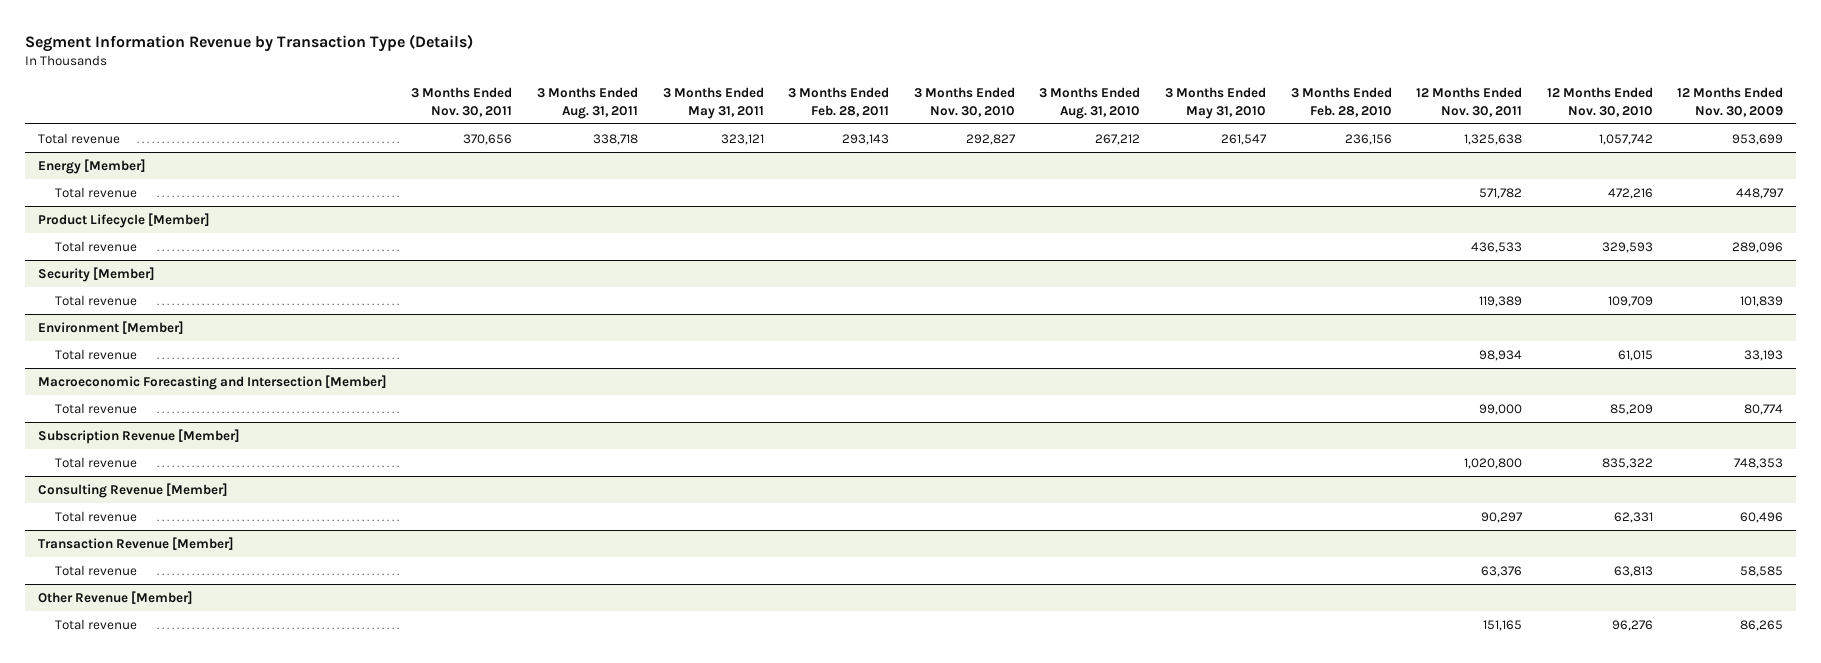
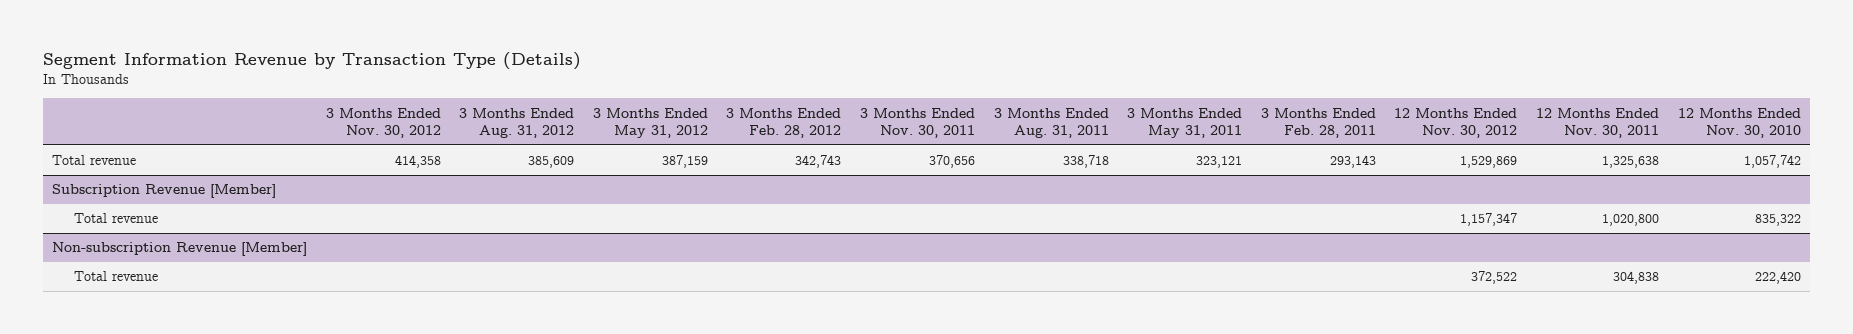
[913,87,1015,117] 3 Months Ended Nov. 30, 2010 -> none
[1039,87,1141,119] 3 Months Ended Aug. 31, 2010 -> none
[1165,87,1267,119] 3 Months Ended May 31, 2010 -> none
[1290,87,1392,117] 3 Months Ended Feb. 28, 2010 -> none
[1677,87,1784,117] 12 Months Ended Nov. 30, 2009 -> none
none -> [325,107,441,139] 3 Months Ended Nov. 30, 2012
none -> [459,107,575,139] 3 Months Ended Aug. 31, 2012
none -> [592,107,708,139] 3 Months Ended May 31, 2012
none -> [726,107,842,139] 3 Months Ended Feb. 28, 2012
none -> [1394,107,1518,139] 12 Months Ended Nov. 30, 2012
[37,159,146,175] Energy [Member] -> none
[55,187,138,199] Total revenue -> none
[37,213,210,229] Product Lifecycle [Member] -> none
[55,241,138,253] Total revenue -> none
[37,267,155,283] Security [Member] -> none
[55,295,138,307] Total revenue -> none
[37,321,184,335] Environment [Member] -> none
[55,349,138,361] Total revenue -> none
[37,375,387,391] Macroeconomic Forecasting and Intersection [Member] -> none
[55,403,138,415] Total revenue -> none
[37,483,228,499] Consulting Revenue [Member] -> none
[37,537,234,551] Transaction Revenue [Member] -> none
[55,565,138,577] Total revenue -> none
[37,591,193,605] Other Revenue [Member] -> none
[55,619,138,631] Total revenue -> none
none -> [52,242,308,257] Non-subscription Revenue [Member]
[1481,512,1524,524] 90,297 -> [1613,271,1660,285] 304,838
[1613,512,1653,524] 62,331 -> [1754,271,1801,285] 222,420

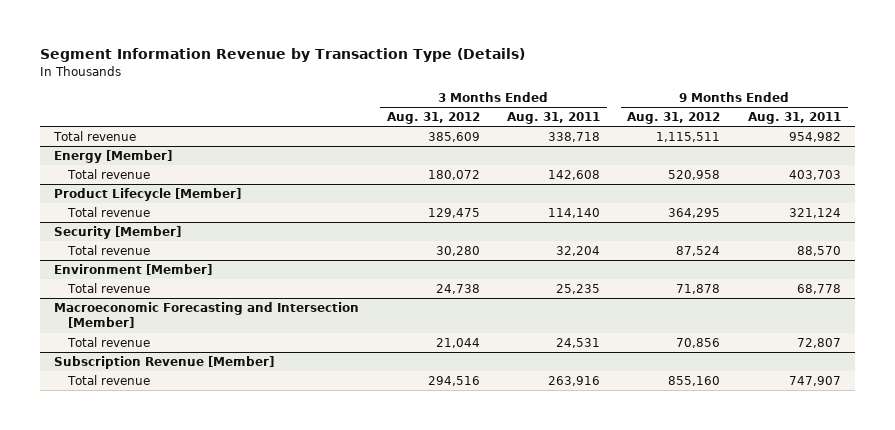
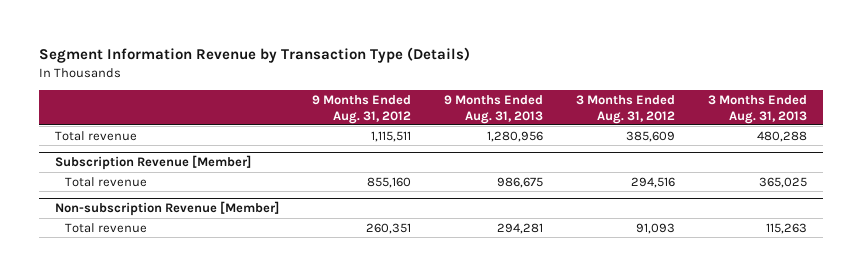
[506,112,600,125] Aug. 31, 2011 -> none
[747,112,841,125] Aug. 31, 2011 -> none
none -> [443,95,543,124] 9 Months Ended Aug. 31, 2013
none -> [707,95,807,124] 3 Months Ended Aug. 31, 2013
[54,150,173,164] Energy [Member] -> none
[67,169,151,180] Total revenue -> none
[54,188,242,202] Product Lifecycle [Member] -> none
[67,207,151,218] Total revenue -> none
[54,226,182,240] Security [Member] -> none
[67,245,151,256] Total revenue -> none
[54,264,213,276] Environment [Member] -> none
[67,283,151,294] Total revenue -> none
[54,302,360,329] Macroeconomic Forecasting and Intersection [Member] -> none
[67,337,151,348] Total revenue -> none
none -> [55,201,280,217] Non-subscription Revenue [Member]
none -> [65,222,148,233] Total revenue

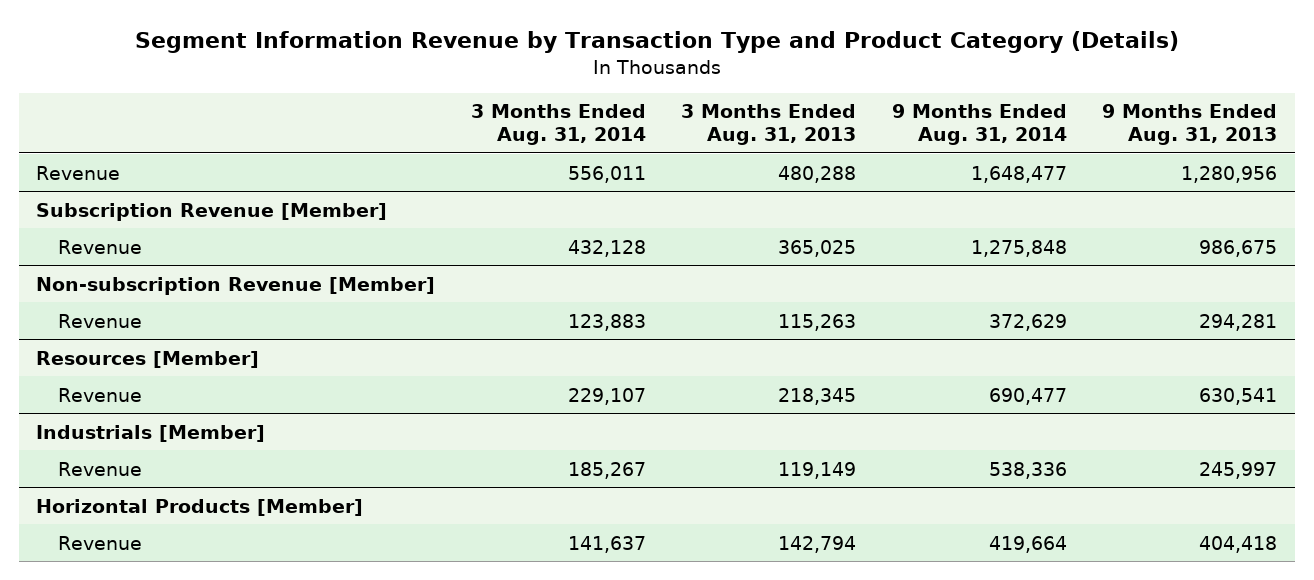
[38,47,470,64] Segment Information Revenue by Transaction Type (Details) -> [134,31,1179,54] Segment Information Revenue by Transaction Type and Product Category (Details)
[312,95,412,124] 9 Months Ended Aug. 31, 2012 -> none
[575,95,675,124] 3 Months Ended Aug. 31, 2012 -> none
none -> [470,104,646,146] 3 Months Ended Aug. 31, 2014
none -> [891,104,1067,146] 9 Months Ended Aug. 31, 2014
[55,130,138,141] Total revenue -> [36,165,121,180] Revenue
[65,176,148,187] Total revenue -> [58,239,143,254] Revenue
[65,222,148,233] Total revenue -> [58,313,143,328] Revenue
none -> [36,350,260,368] Resources [Member]
none -> [58,387,143,402] Revenue
none -> [36,424,266,442] Industrials [Member]
none -> [58,461,143,476] Revenue
none -> [36,498,364,516] Horizontal Products [Member]
none -> [58,535,143,550] Revenue

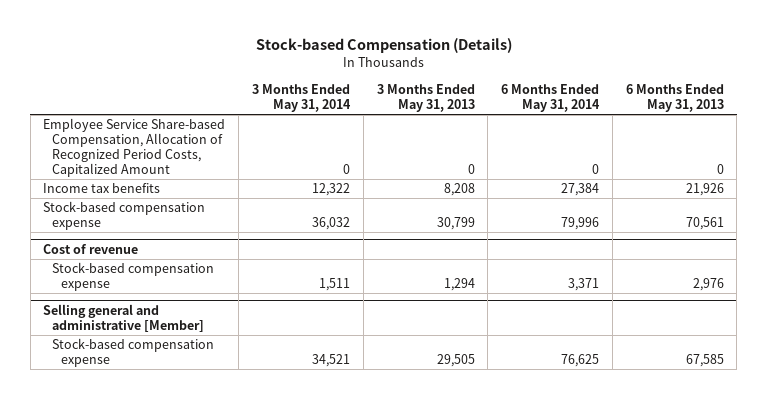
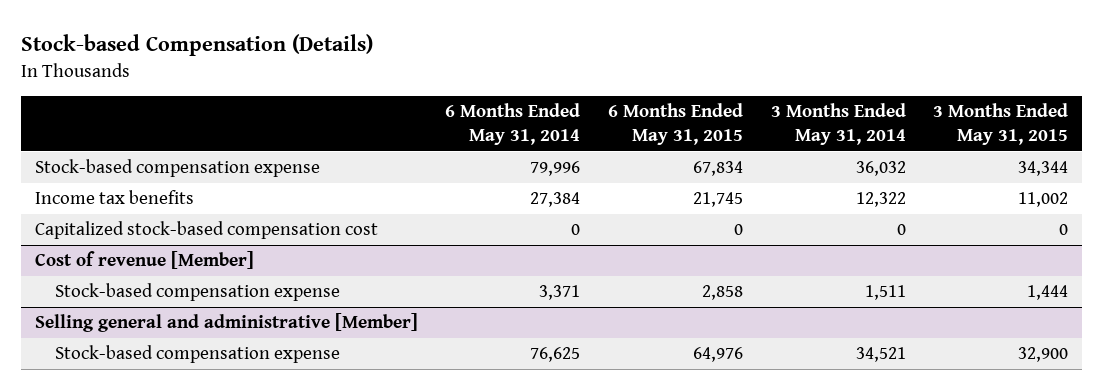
[376,84,475,113] 3 Months Ended May 31, 2013 -> none
[625,84,724,113] 6 Months Ended May 31, 2013 -> none
none -> [608,103,744,146] 6 Months Ended May 31, 2015
none -> [933,103,1069,146] 3 Months Ended May 31, 2015
[43,118,226,178] Employee Service Share-based Compensation, Allocation of Recognized Period Costs, Capitalized Amount -> none
[43,183,161,194] Income tax benefits -> [34,190,194,205] Income tax benefits
none -> [34,221,378,240] Capitalized stock-based compensation cost
[43,243,139,254] Cost of revenue -> [34,251,254,270] Cost of revenue [Member]

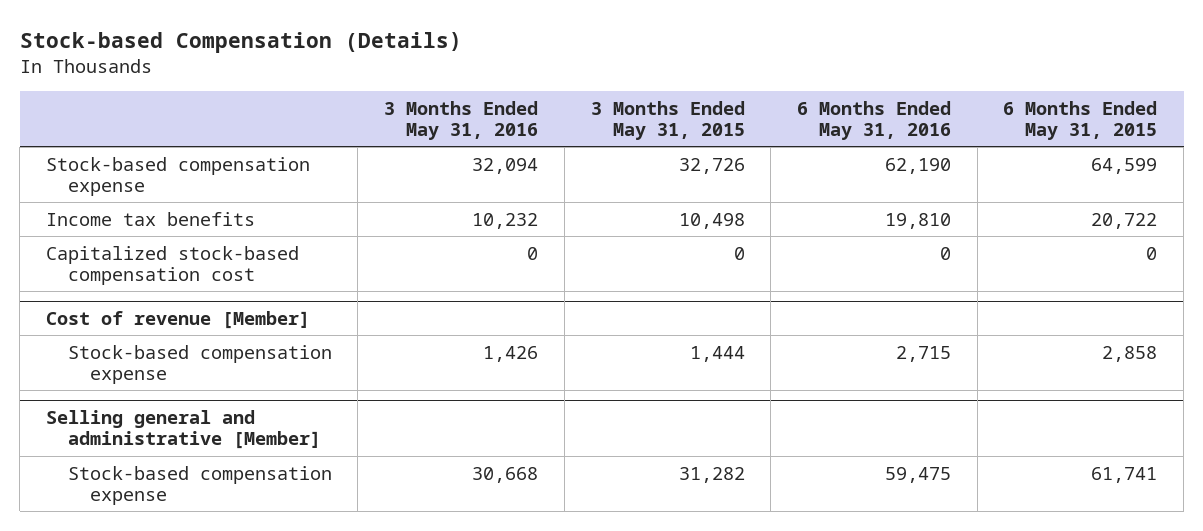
[445,103,581,146] 6 Months Ended May 31, 2014 -> none
[770,103,906,146] 3 Months Ended May 31, 2014 -> none
none -> [384,100,539,140] 3 Months Ended May 31, 2016
none -> [796,100,951,140] 6 Months Ended May 31, 2016
[693,161,744,177] 67,834 -> [1091,157,1158,174] 64,599
[1018,161,1069,177] 34,344 -> [678,157,745,174] 32,726
[693,192,744,208] 21,745 -> [1091,212,1158,229] 20,722
[1018,192,1069,208] 11,002 -> [678,212,745,229] 10,498
[693,347,744,363] 64,976 -> [1091,466,1158,483] 61,741
[1018,347,1069,363] 32,900 -> [678,466,745,483] 31,282

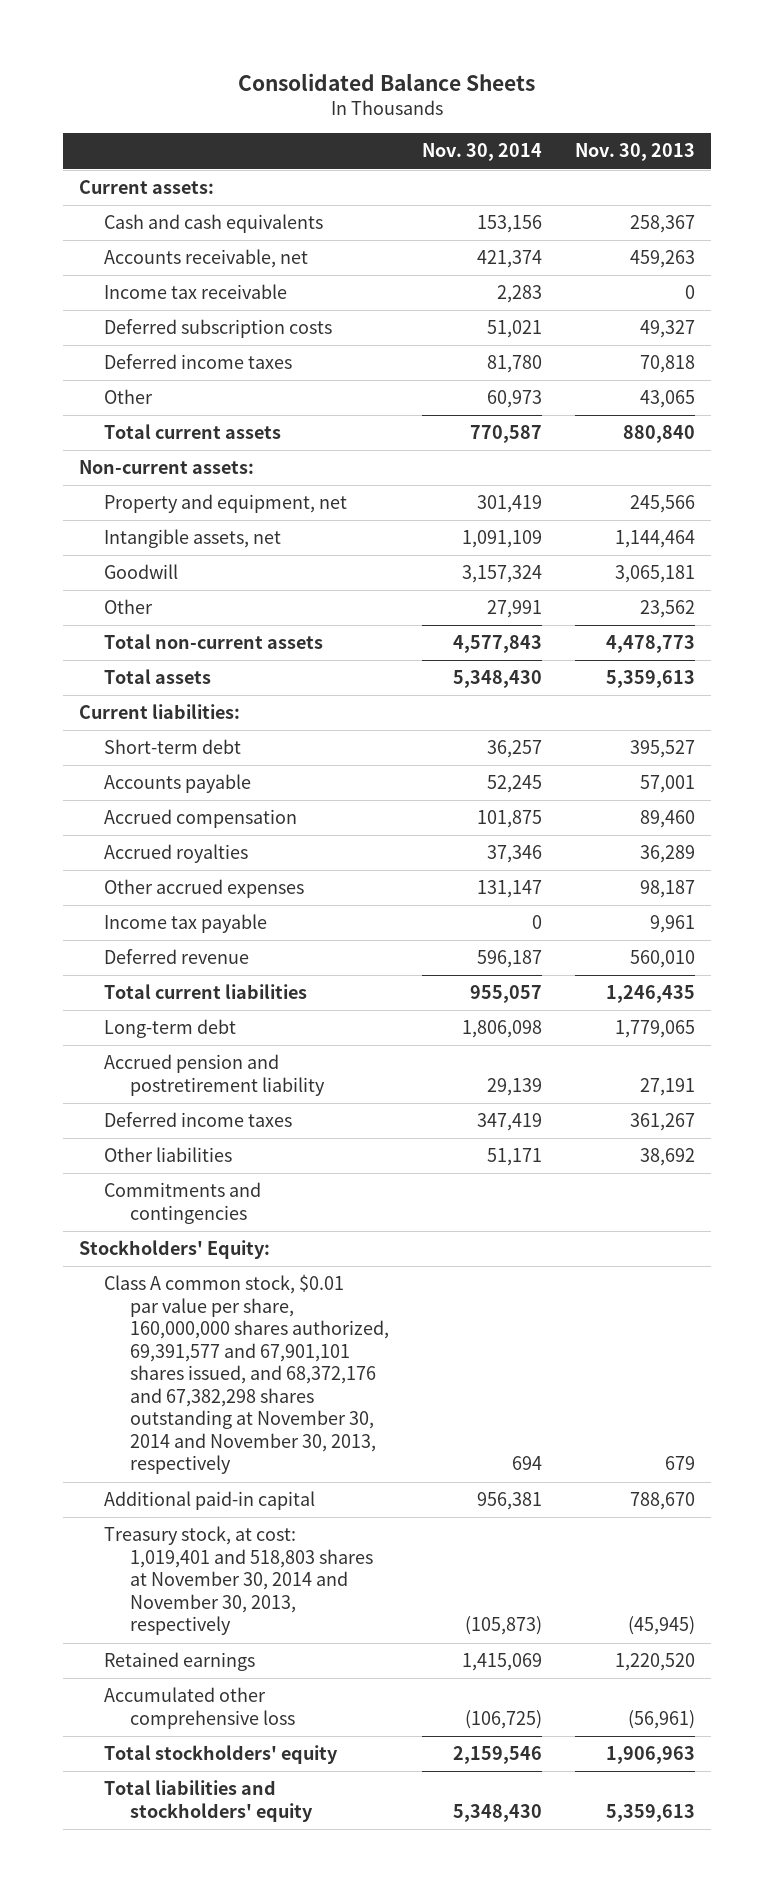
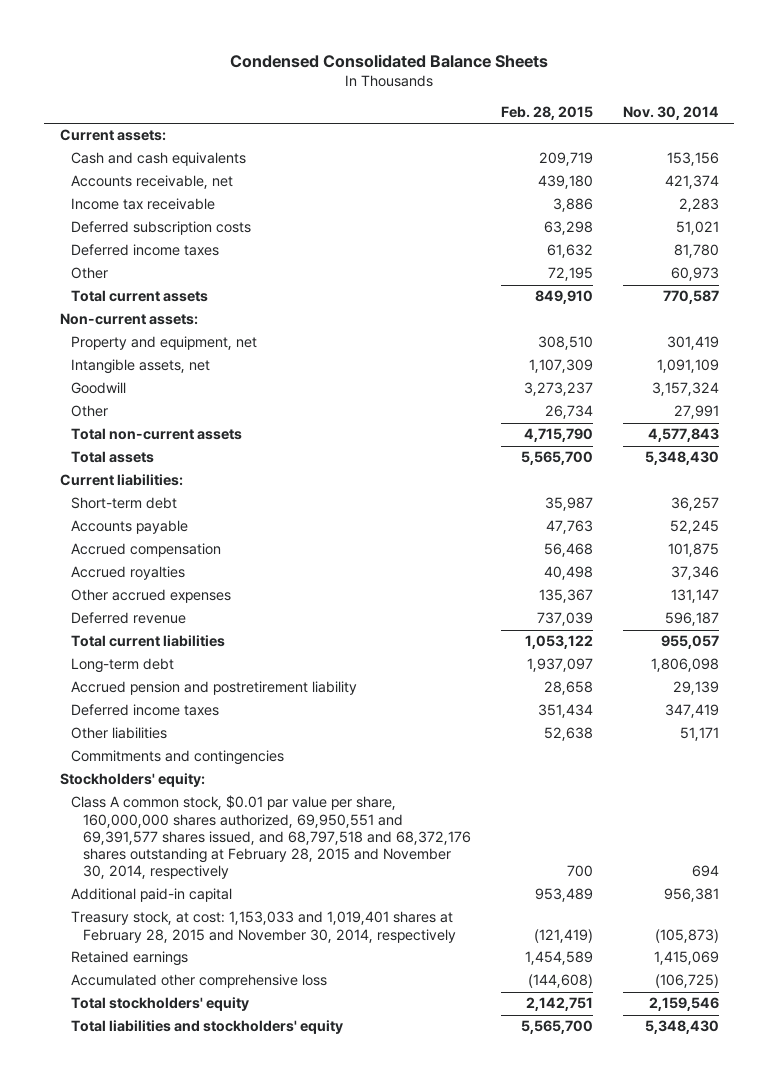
[237,72,535,91] Consolidated Balance Sheets -> [230,53,549,68] Condensed Consolidated Balance Sheets
[574,143,695,162] Nov. 30, 2013 -> none
none -> [500,105,593,120] Feb. 28, 2015
[104,914,268,934] Income tax payable -> none
[79,1240,271,1260] Stockholders' Equity: -> [59,773,205,788] Stockholders' equity:
[104,1274,389,1475] Class A common stock, $0.01 par value per share, 160,000,000 shares authorized, 69,391,577 and 67,901,101 shares issued, and 68,372,176 and 67,382,298 shares outstanding at November 30, 2014 and November 30, 2013, respectively -> [71,795,471,880] Class A common stock, $0.01 par value per share, 160,000,000 shares authorized, 69,950,551 and 69,391,577 shares issued, and 68,797,518 and 68,372,176 shares outstanding at February 28, 2015 and November 30, 2014, respectively
[104,1526,373,1636] Treasury stock, at cost: 1,019,401 and 518,803 shares at November 30, 2014 and November 30, 2013, respectively -> [71,911,456,943] Treasury stock, at cost: 1,153,033 and 1,019,401 shares at February 28, 2015 and November 30, 2014, respectively

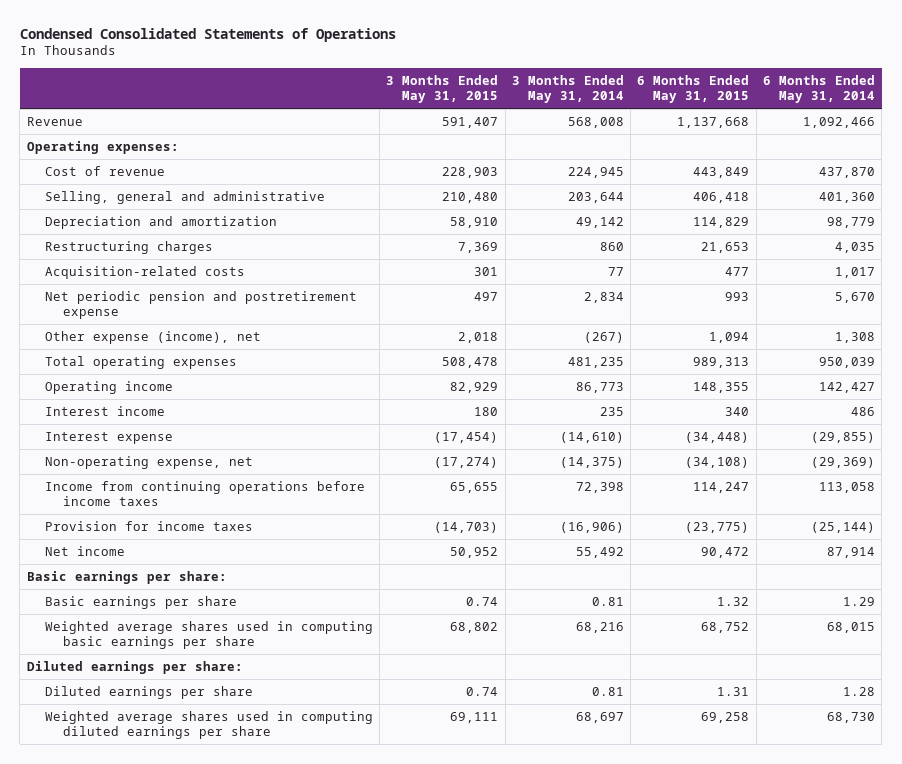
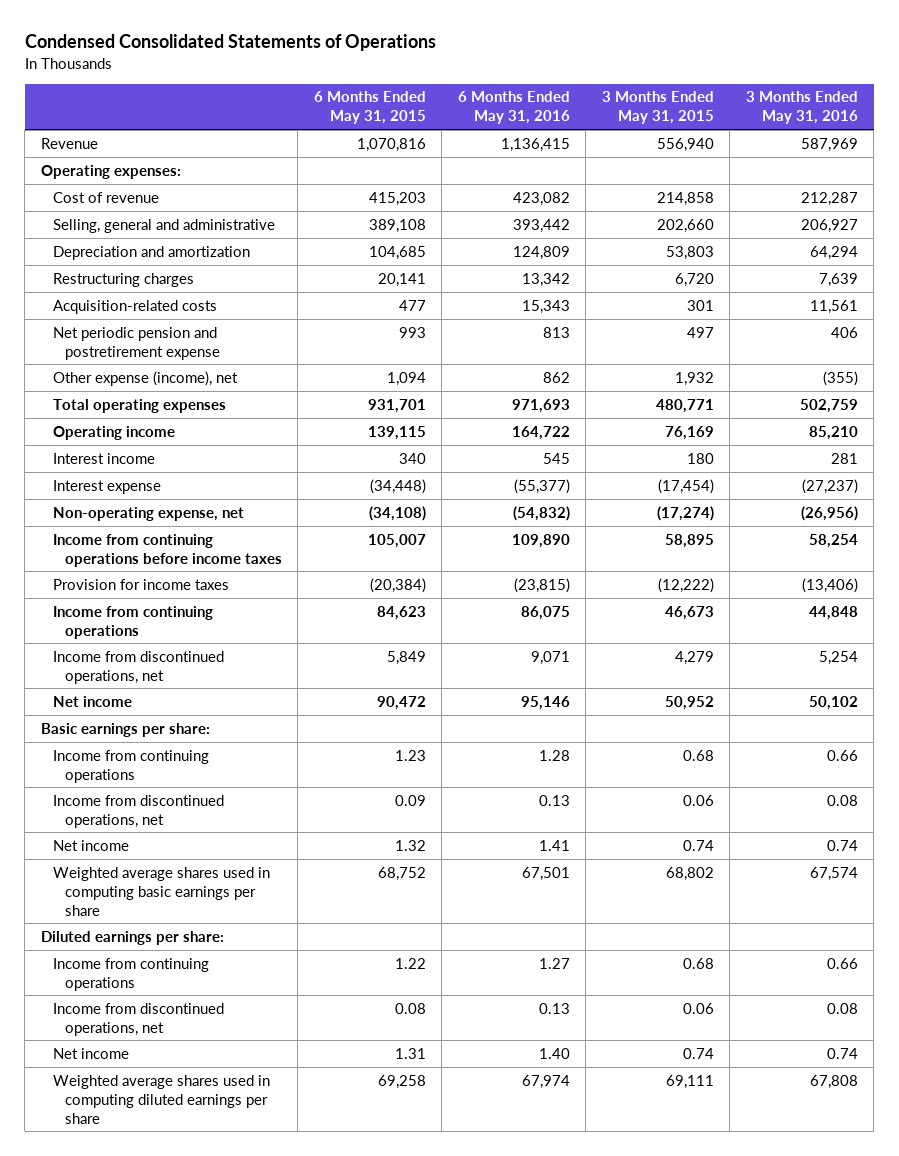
[511,74,624,103] 3 Months Ended May 31, 2014 -> none
[763,74,876,103] 6 Months Ended May 31, 2014 -> none
none -> [457,91,570,125] 6 Months Ended May 31, 2016
none -> [745,91,858,125] 3 Months Ended May 31, 2016
[442,116,499,128] 591,407 -> [656,137,714,152] 556,940
[677,116,750,128] 1,137,668 -> [356,137,426,152] 1,070,816
[442,166,499,178] 228,903 -> [656,191,714,206] 214,858
[693,166,750,178] 443,849 -> [368,191,426,206] 415,203
[442,191,499,203] 210,480 -> [656,218,714,233] 202,660
[693,191,750,203] 406,418 -> [368,218,426,233] 389,108
[450,216,499,228] 58,910 -> [665,245,714,260] 53,803
[693,216,750,228] 114,829 -> [368,245,426,260] 104,685
[458,241,499,253] 7,369 -> [674,272,714,287] 6,720
[701,241,750,253] 21,653 -> [377,272,426,287] 20,141
[458,331,499,343] 2,018 -> [674,371,714,386] 1,932
[442,356,499,368] 508,478 -> [655,398,714,413] 480,771
[693,356,750,368] 989,313 -> [367,398,426,413] 931,701
[450,381,499,393] 82,929 -> [664,425,714,440] 76,169
[693,381,750,393] 148,355 -> [367,425,426,440] 139,115
[450,481,499,493] 65,655 -> [664,533,714,548] 58,895
[693,481,750,493] 114,247 -> [367,533,426,548] 105,007
[434,521,499,533] (14,703) -> [657,577,714,593] (12,222)
[685,521,750,533] (23,775) -> [369,577,426,593] (20,384)
none -> [52,605,213,639] Income from continuing operations
none -> [52,650,224,684] Income from discontinued operations, net
none -> [52,749,209,783] Income from continuing operations
none -> [52,794,224,828] Income from discontinued operations, net
[44,595,237,609] Basic earnings per share -> [52,839,129,851] Net income
none -> [52,957,209,991] Income from continuing operations
none -> [52,1002,224,1036] Income from discontinued operations, net
[44,685,253,699] Diluted earnings per share -> [52,1047,129,1059] Net income

